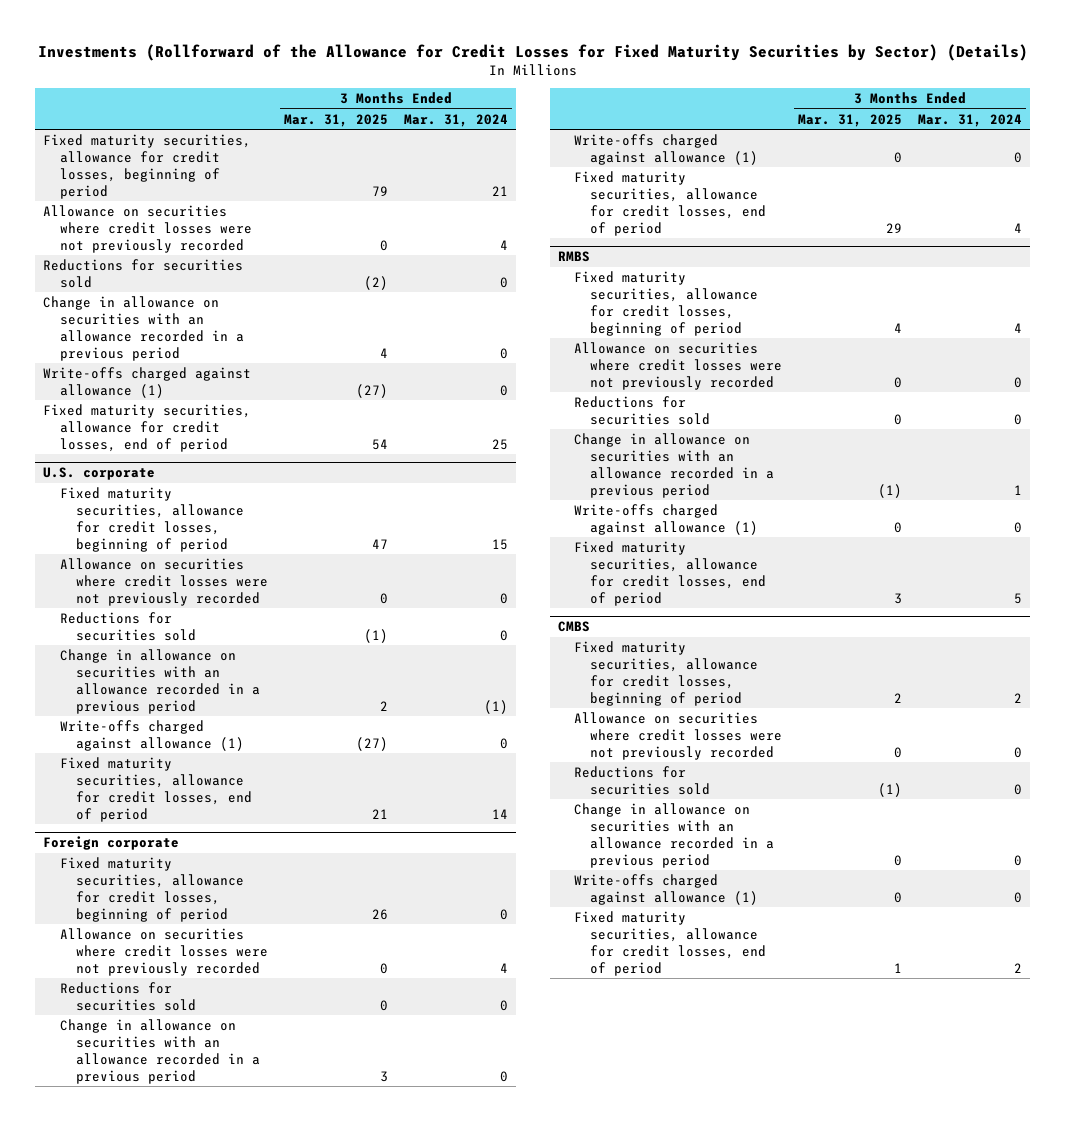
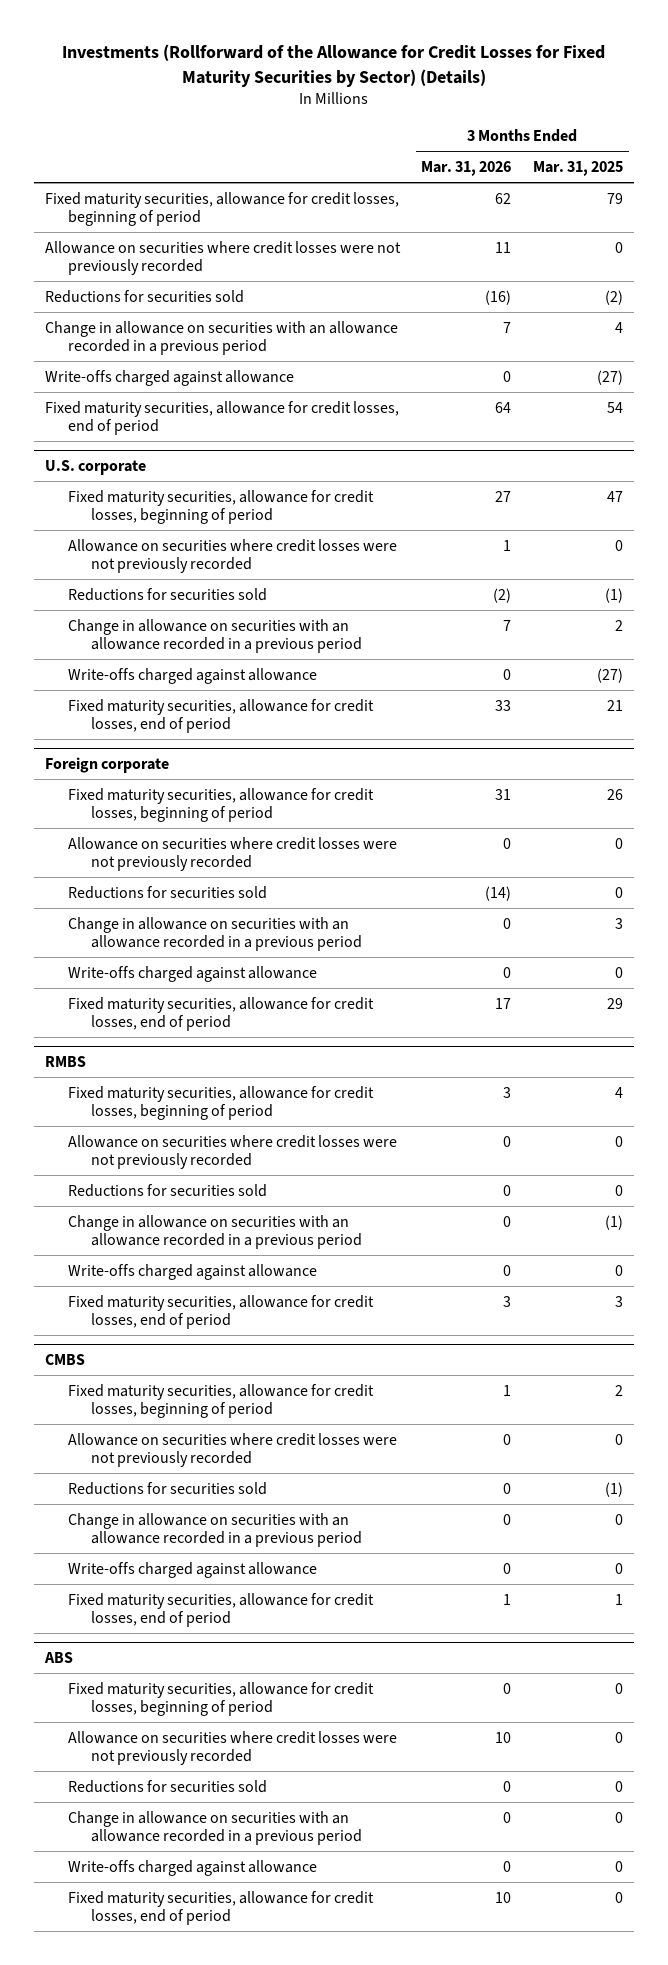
[403,113,508,127] Mar. 31, 2024 -> none
none -> [421,160,512,176] Mar. 31, 2026
[43,366,252,398] Write-offs charged against allowance (1) -> [44,369,294,386] Write-offs charged against allowance
[59,719,244,751] Write-offs charged against allowance (1) -> [67,667,317,684] Write-offs charged against allowance
[573,133,758,165] Write-offs charged against allowance (1) -> [67,965,317,982] Write-offs charged against allowance
[573,503,758,535] Write-offs charged against allowance (1) -> [67,1263,317,1280] Write-offs charged against allowance
[573,873,758,905] Write-offs charged against allowance (1) -> [67,1561,317,1578] Write-offs charged against allowance
none -> [43,1651,73,1663] ABS
none -> [67,1681,374,1717] Fixed maturity securities, allowance for credit losses, beginning of period
none -> [67,1730,397,1766] Allowance on securities where credit losses were not previously recorded
none -> [67,1779,267,1793] Reductions for securities sold
none -> [67,1810,363,1846] Change in allowance on securities with an allowance recorded in a previous period
none -> [67,1859,317,1876] Write-offs charged against allowance
none -> [67,1890,374,1926] Fixed maturity securities, allowance for credit losses, end of period

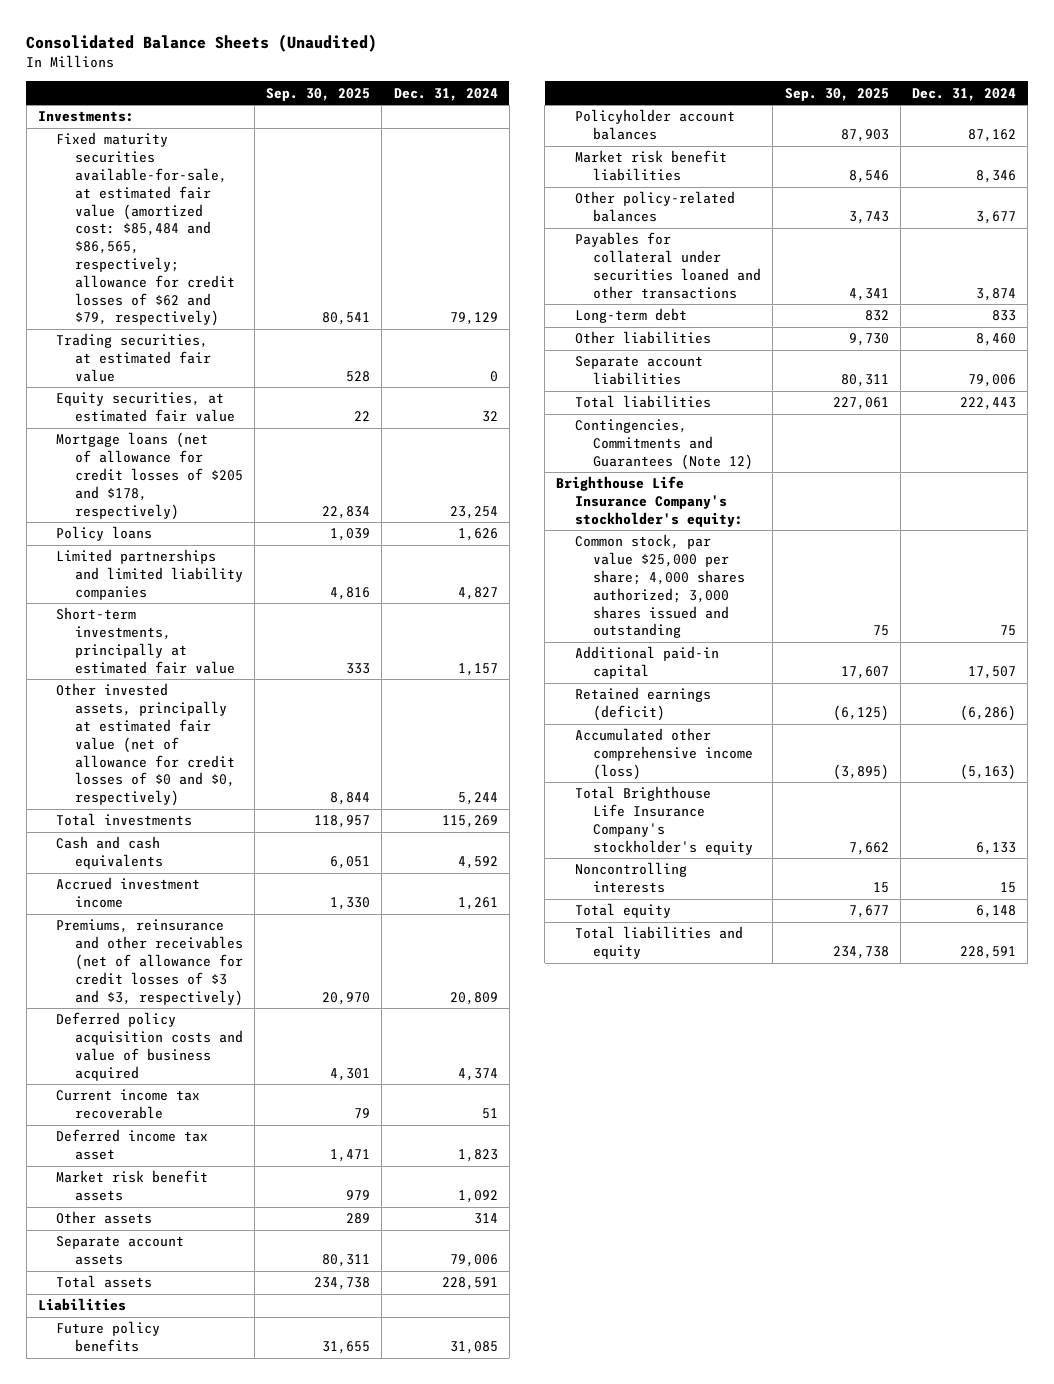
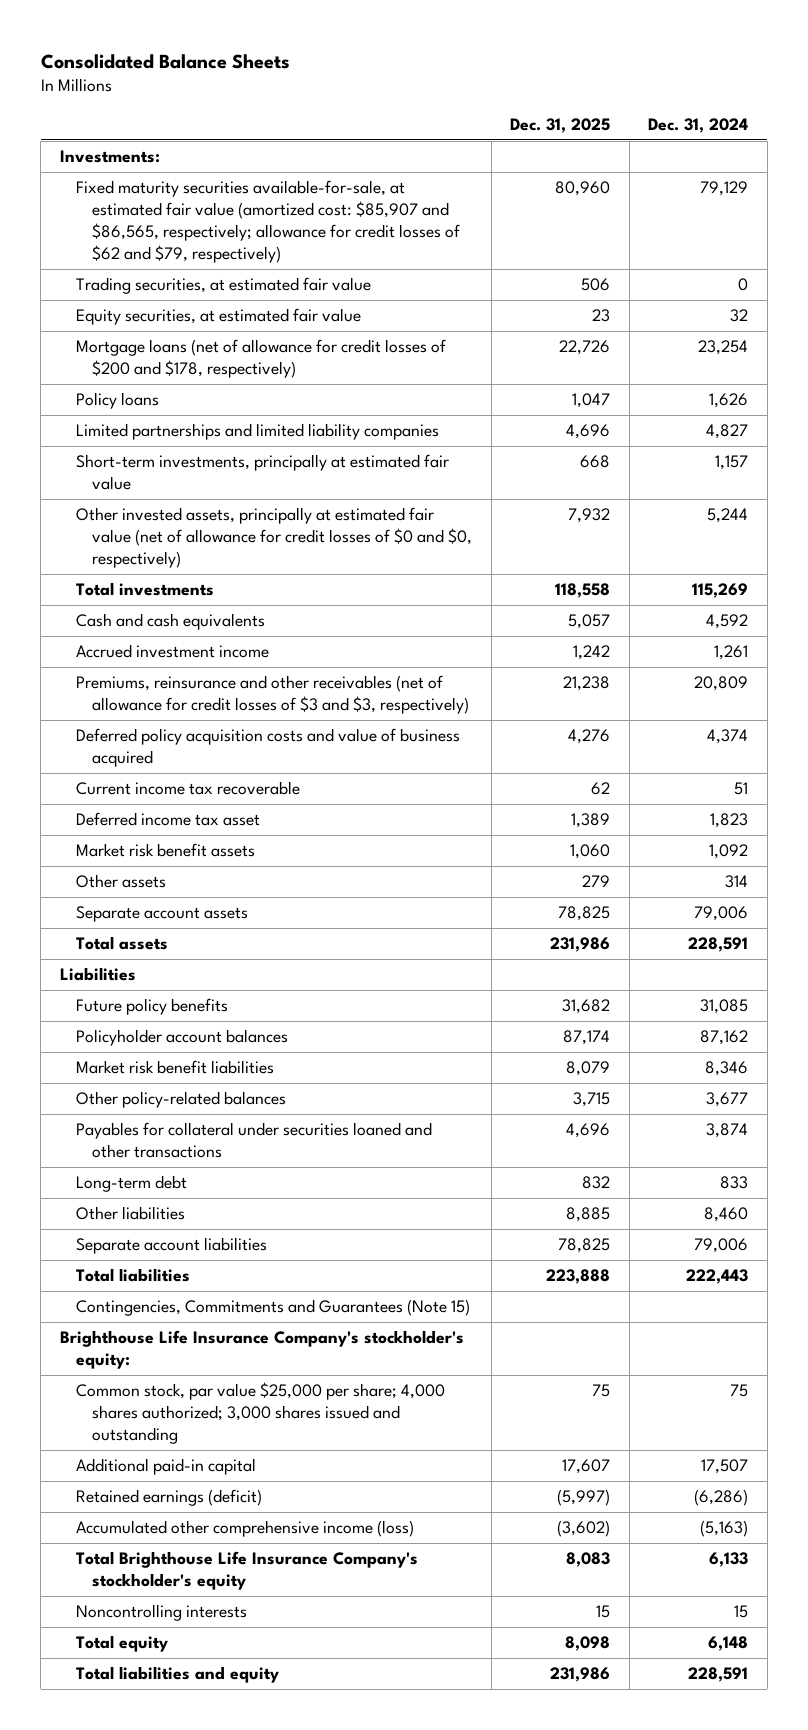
[26,34,378,53] Consolidated Balance Sheets (Unaudited) -> [40,53,290,69] Consolidated Balance Sheets
[266,87,371,101] Sep. 30, 2025 -> none
none -> [510,118,611,134] Dec. 31, 2025
[56,132,235,327] Fixed maturity securities available-for-sale, at estimated fair value (amortized cost: $85,484 and $86,565, respectively; allowance for credit losses of $62 and $79, respectively) -> [75,180,461,264] Fixed maturity securities available-for-sale, at estimated fair value (amortized cost: $85,907 and $86,565, respectively; allowance for credit losses of $62 and $79, respectively)
[56,432,243,520] Mortgage loans (net of allowance for credit losses of $205 and $178, respectively) -> [75,339,446,379] Mortgage loans (net of allowance for credit losses of $200 and $178, respectively)
[574,419,754,470] Contingencies, Commitments and Guarantees (Note 12) -> [75,1299,470,1317] Contingencies, Commitments and Guarantees (Note 15)

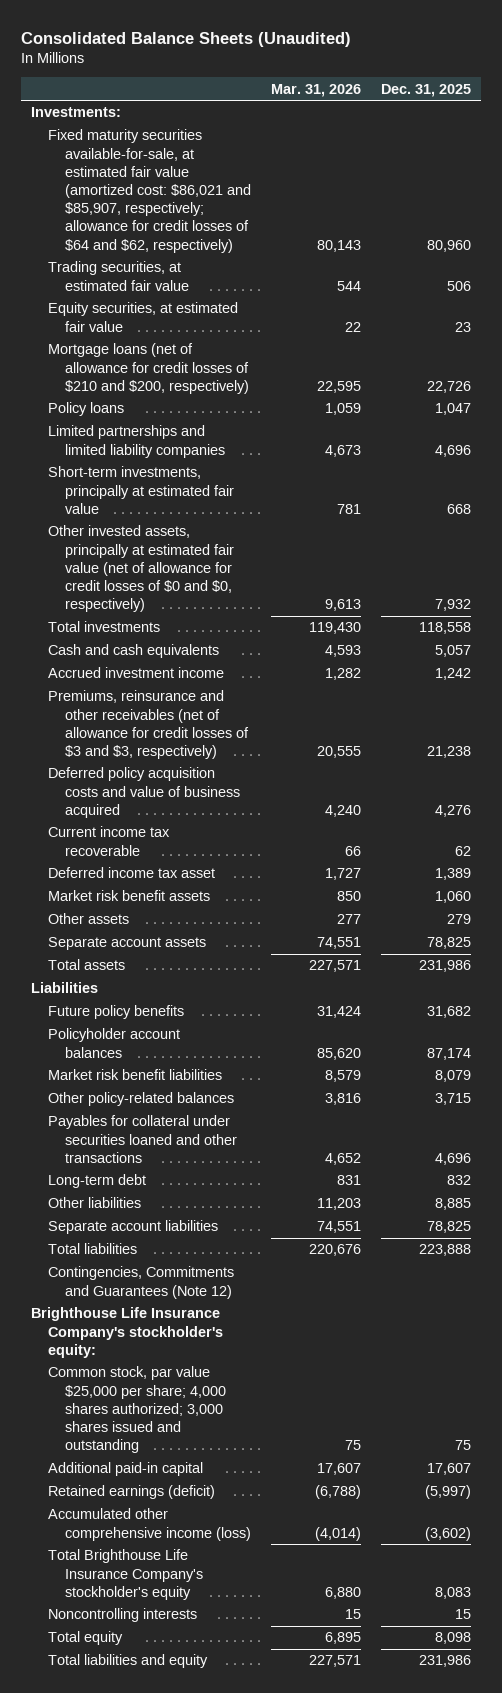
[40,53,290,69] Consolidated Balance Sheets -> [21,31,352,47] Consolidated Balance Sheets (Unaudited)
[648,118,749,134] Dec. 31, 2024 -> none
none -> [270,83,361,97] Mar. 31, 2026
[75,180,461,264] Fixed maturity securities available-for-sale, at estimated fair value (amortized cost: $85,907 and $86,565, respectively; allowance for credit losses of $62 and $79, respectively) -> [48,129,251,253] Fixed maturity securities available-for-sale, at estimated fair value (amortized cost: $86,021 and $85,907, respectively; allowance for credit losses of $64 and $62, respectively)
[75,339,446,379] Mortgage loans (net of allowance for credit losses of $200 and $178, respectively) -> [48,343,249,394] Mortgage loans (net of allowance for credit losses of $210 and $200, respectively)
[75,1299,470,1317] Contingencies, Commitments and Guarantees (Note 15) -> [48,1266,235,1299] Contingencies, Commitments and Guarantees (Note 12)

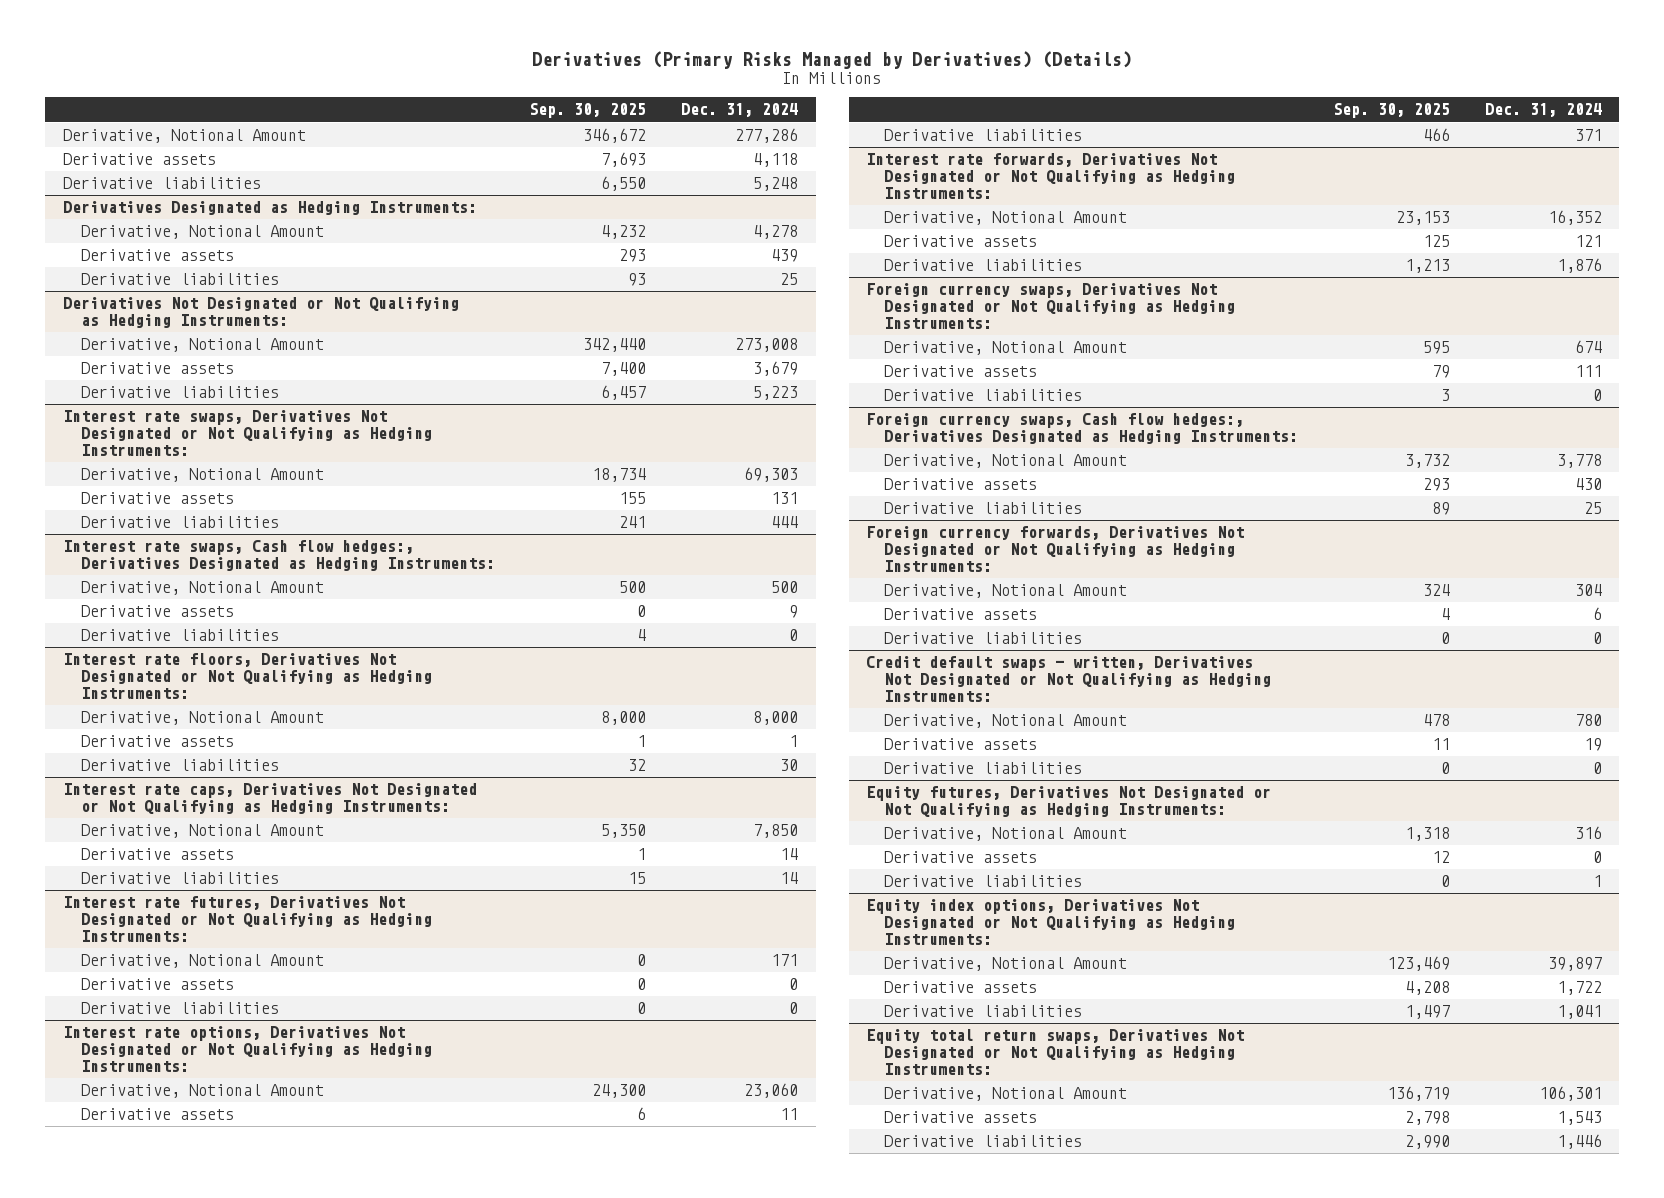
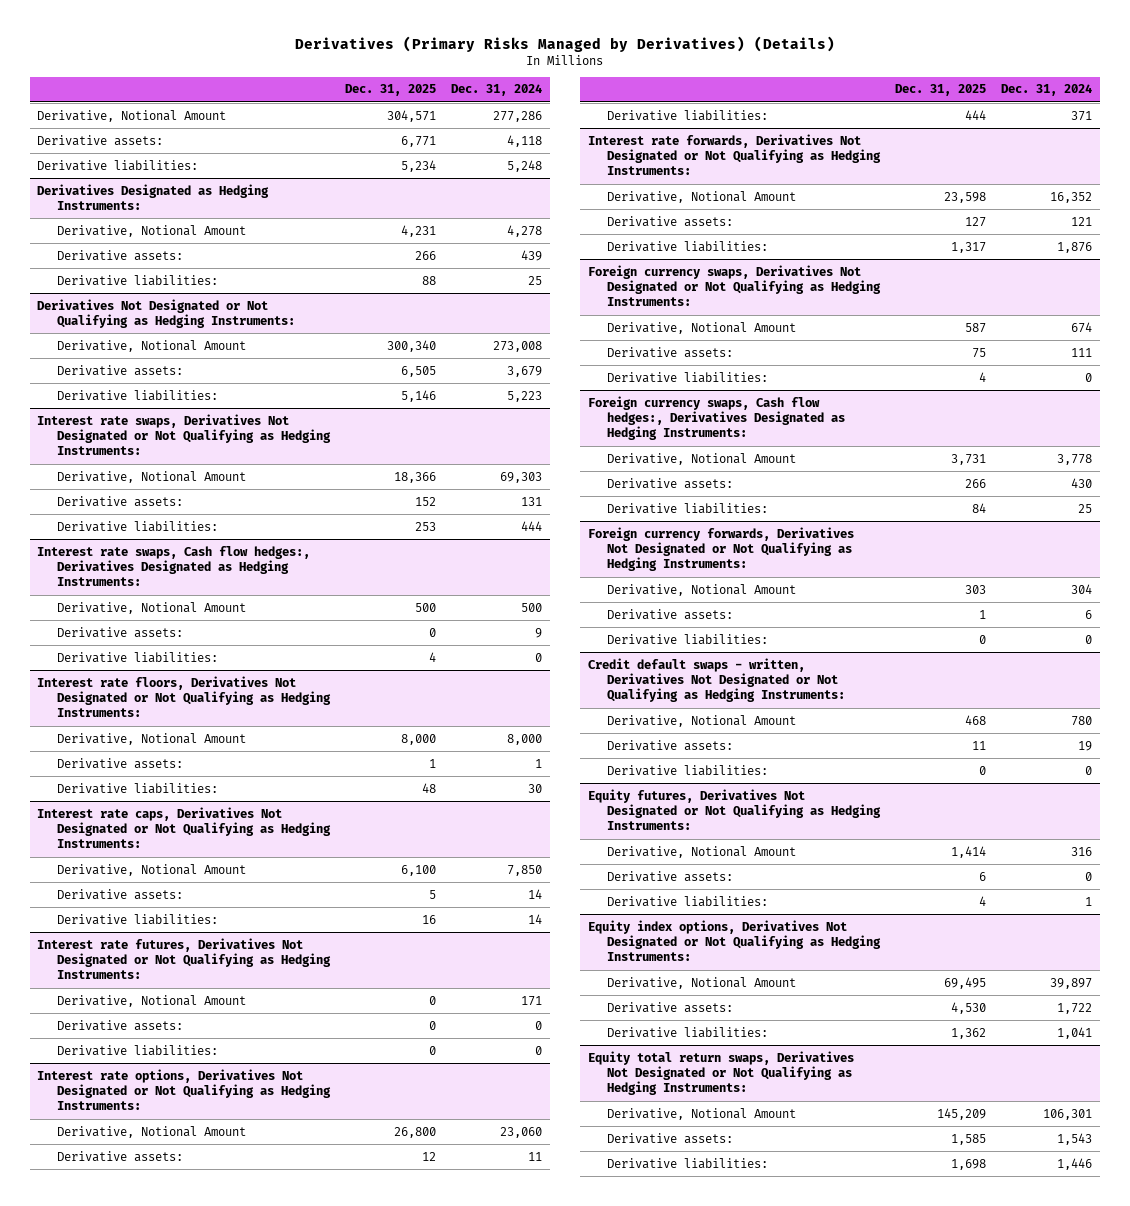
[529,103,647,119] Sep. 30, 2025 -> none
none -> [344,84,436,97] Dec. 31, 2025
[62,153,216,166] Derivative assets -> [37,134,164,146] Derivative assets:
[62,177,261,190] Derivative liabilities -> [37,159,199,171] Derivative liabilities:
[80,249,234,262] Derivative assets -> [56,249,183,261] Derivative assets:
[80,273,279,286] Derivative liabilities -> [56,274,218,286] Derivative liabilities:
[80,362,234,375] Derivative assets -> [56,364,183,376] Derivative assets:
[80,386,279,399] Derivative liabilities -> [56,389,218,401] Derivative liabilities:
[80,492,234,505] Derivative assets -> [56,495,183,507] Derivative assets:
[80,516,279,529] Derivative liabilities -> [56,520,218,532] Derivative liabilities:
[80,605,234,618] Derivative assets -> [56,626,183,638] Derivative assets:
[80,629,279,642] Derivative liabilities -> [56,651,218,663] Derivative liabilities:
[80,735,234,748] Derivative assets -> [56,757,183,769] Derivative assets:
[80,759,279,772] Derivative liabilities -> [56,782,218,794] Derivative liabilities:
[80,848,234,861] Derivative assets -> [56,888,183,900] Derivative assets:
[80,872,279,885] Derivative liabilities -> [56,913,218,925] Derivative liabilities:
[80,978,234,991] Derivative assets -> [56,1019,183,1031] Derivative assets:
[80,1002,279,1015] Derivative liabilities -> [56,1044,218,1056] Derivative liabilities:
[80,1108,234,1121] Derivative assets -> [56,1150,183,1162] Derivative assets:
[883,129,1082,142] Derivative liabilities -> [606,109,768,121] Derivative liabilities:
[883,235,1037,248] Derivative assets -> [606,215,733,227] Derivative assets:
[883,259,1082,272] Derivative liabilities -> [606,240,768,252] Derivative liabilities:
[883,365,1037,378] Derivative assets -> [606,346,733,358] Derivative assets:
[883,389,1082,402] Derivative liabilities -> [606,371,768,383] Derivative liabilities:
[883,478,1037,491] Derivative assets -> [606,477,733,489] Derivative assets:
[883,502,1082,515] Derivative liabilities -> [606,502,768,514] Derivative liabilities:
[883,608,1037,621] Derivative assets -> [606,608,733,620] Derivative assets:
[883,632,1082,645] Derivative liabilities -> [606,633,768,645] Derivative liabilities:
[883,738,1037,751] Derivative assets -> [606,739,733,751] Derivative assets:
[883,762,1082,775] Derivative liabilities -> [606,764,768,776] Derivative liabilities:
[883,851,1037,864] Derivative assets -> [606,870,733,882] Derivative assets:
[883,875,1082,888] Derivative liabilities -> [606,895,768,907] Derivative liabilities:
[883,981,1037,994] Derivative assets -> [606,1001,733,1013] Derivative assets:
[883,1005,1082,1018] Derivative liabilities -> [606,1026,768,1038] Derivative liabilities:
[883,1111,1037,1124] Derivative assets -> [606,1132,733,1144] Derivative assets:
[883,1135,1082,1148] Derivative liabilities -> [606,1157,768,1169] Derivative liabilities:

